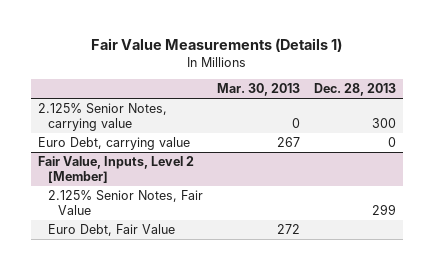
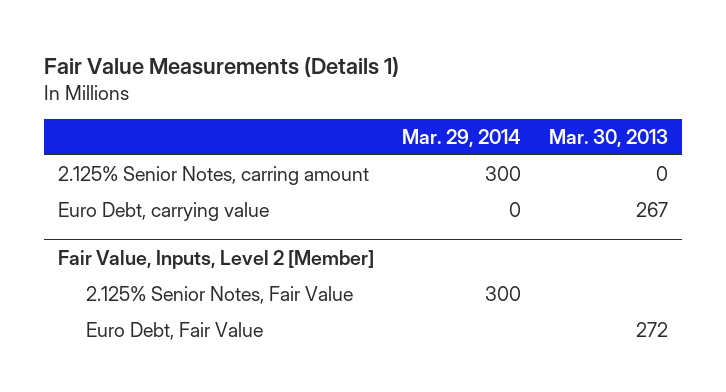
[314,83,397,97] Dec. 28, 2013 -> none
none -> [401,129,521,148] Mar. 29, 2014
[37,103,167,131] 2.125% Senior Notes, carrying value -> [57,165,369,185] 2.125% Senior Notes, carring amount

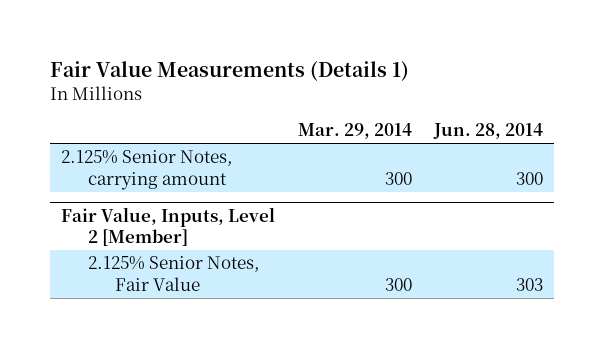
[549,129,669,148] Mar. 30, 2013 -> none
none -> [433,123,544,140] Jun. 28, 2014
[57,201,269,221] Euro Debt, carrying value -> none
[57,165,369,185] 2.125% Senior Notes, carring amount -> [61,150,234,190] 2.125% Senior Notes, carrying amount
[85,321,263,340] Euro Debt, Fair Value -> none

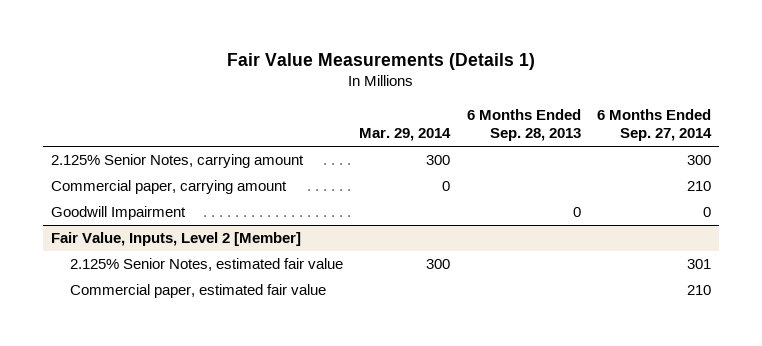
[433,123,544,140] Jun. 28, 2014 -> none
none -> [466,108,581,142] 6 Months Ended Sep. 28, 2013
none -> [597,108,713,142] 6 Months Ended Sep. 27, 2014
none -> [50,180,287,195] Commercial paper, carrying amount
none -> [50,206,186,221] Goodwill Impairment
[87,256,260,291] 2.125% Senior Notes, Fair Value -> [69,258,343,272] 2.125% Senior Notes, estimated fair value
none -> [69,284,326,299] Commercial paper, estimated fair value

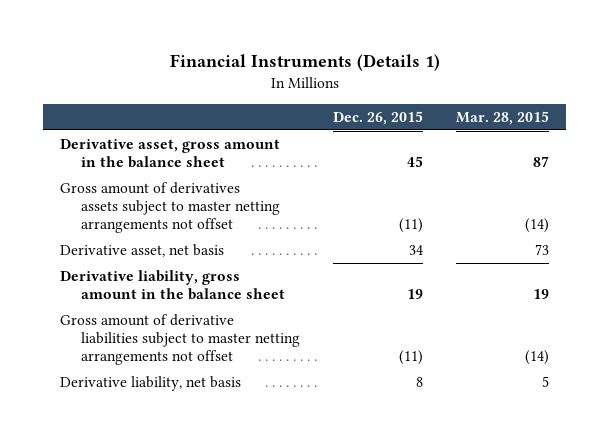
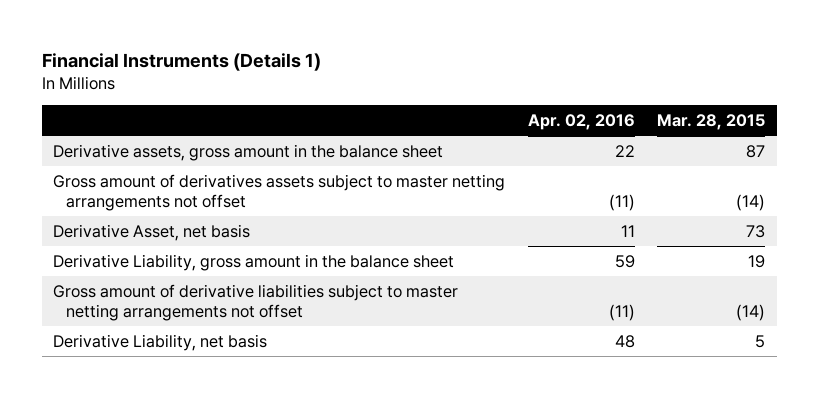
[333,110,424,125] Dec. 26, 2015 -> none
none -> [527,114,635,131] Apr. 02, 2016
[59,138,280,169] Derivative asset, gross amount in the balance sheet -> [53,143,444,161] Derivative assets, gross amount in the balance sheet
[59,243,224,257] Derivative asset, net basis -> [53,223,251,241] Derivative Asset, net basis
[59,269,286,301] Derivative liability, gross amount in the balance sheet -> [53,253,455,271] Derivative Liability, gross amount in the balance sheet
[59,375,241,391] Derivative liability, net basis -> [53,333,268,351] Derivative Liability, net basis

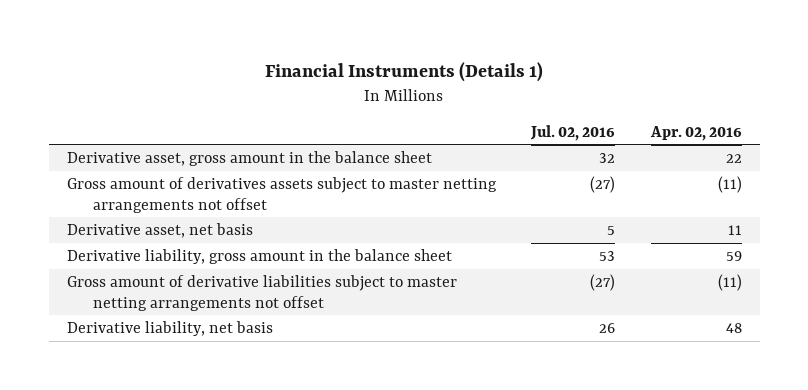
[657,114,766,131] Mar. 28, 2015 -> none
none -> [530,124,616,141] Jul. 02, 2016
[53,143,444,161] Derivative assets, gross amount in the balance sheet -> [66,150,432,166] Derivative asset, gross amount in the balance sheet
[53,223,251,241] Derivative Asset, net basis -> [66,222,253,238] Derivative asset, net basis
[53,253,455,271] Derivative Liability, gross amount in the balance sheet -> [66,248,452,264] Derivative liability, gross amount in the balance sheet
[53,333,268,351] Derivative Liability, net basis -> [66,320,273,336] Derivative liability, net basis

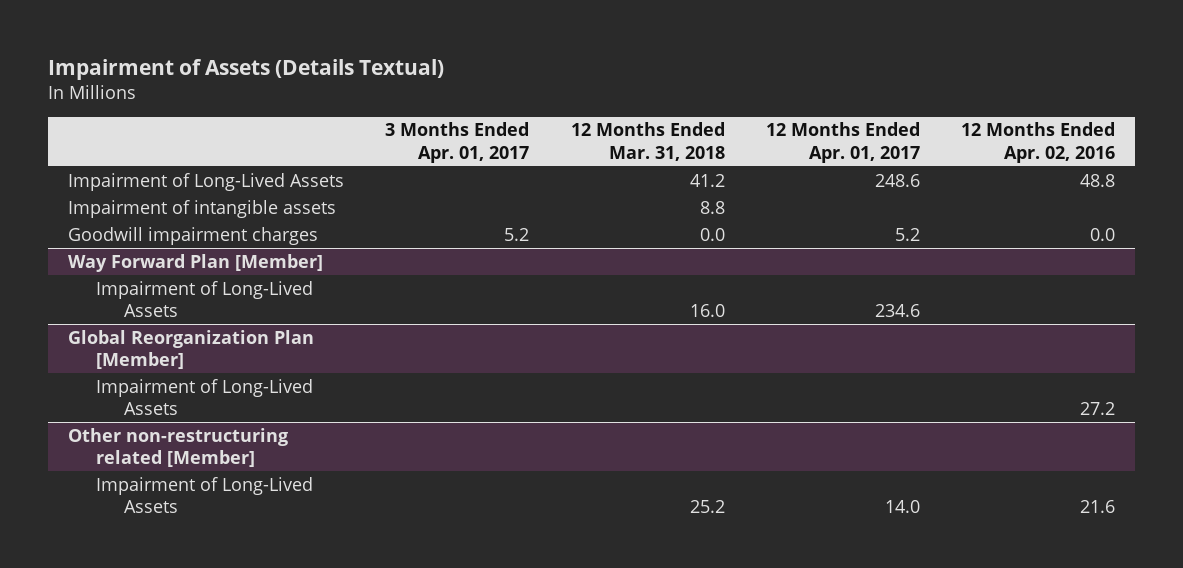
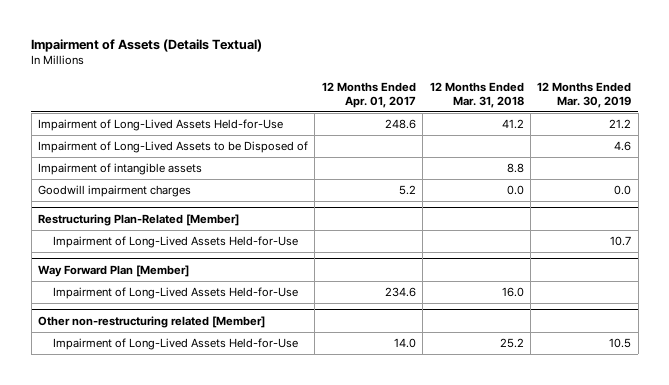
[385,122,530,163] 3 Months Ended Apr. 01, 2017 -> none
[960,122,1115,163] 12 Months Ended Apr. 02, 2016 -> none
none -> [537,82,632,108] 12 Months Ended Mar. 30, 2019
[68,172,345,191] Impairment of Long-Lived Assets -> [37,119,283,132] Impairment of Long-Lived Assets Held-for-Use
none -> [37,141,308,154] Impairment of Long-Lived Assets to be Disposed of
none -> [37,214,239,227] Restructuring Plan-Related [Member]
none -> [53,236,299,249] Impairment of Long-Lived Assets Held-for-Use
[68,329,315,370] Global Reorganization Plan [Member] -> none
[96,378,314,416] Impairment of Long-Lived Assets -> none
[96,280,314,318] Impairment of Long-Lived Assets -> [53,287,299,300] Impairment of Long-Lived Assets Held-for-Use
[96,476,314,514] Impairment of Long-Lived Assets -> [53,338,299,351] Impairment of Long-Lived Assets Held-for-Use

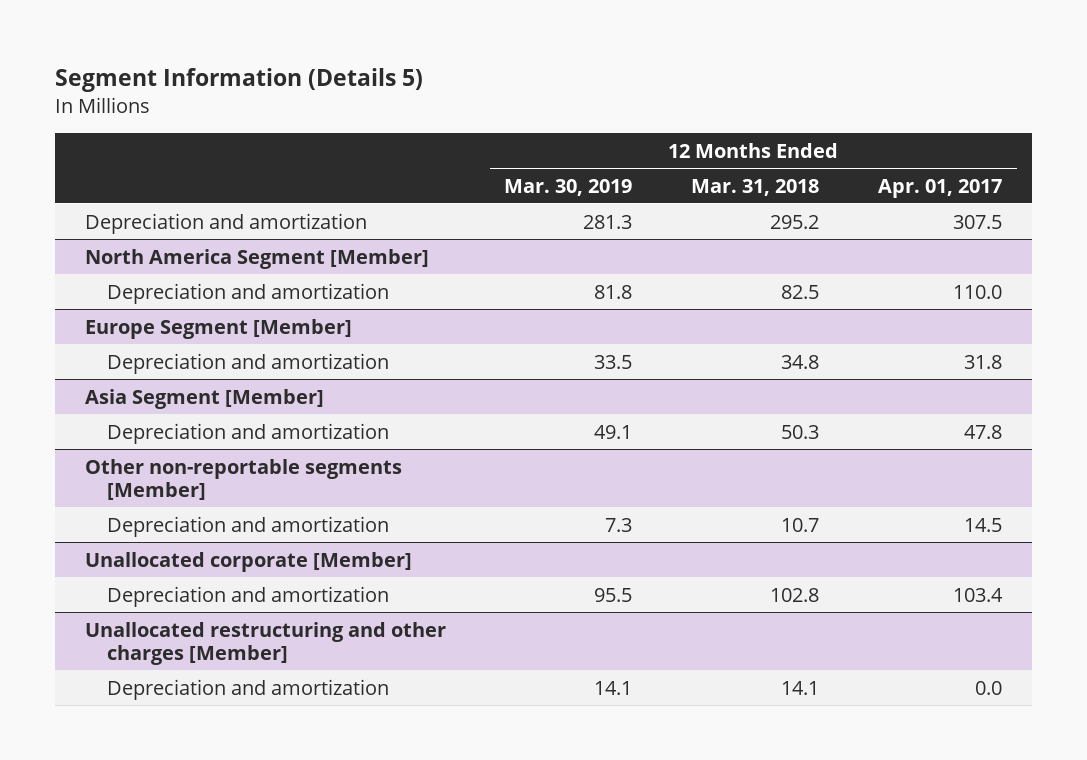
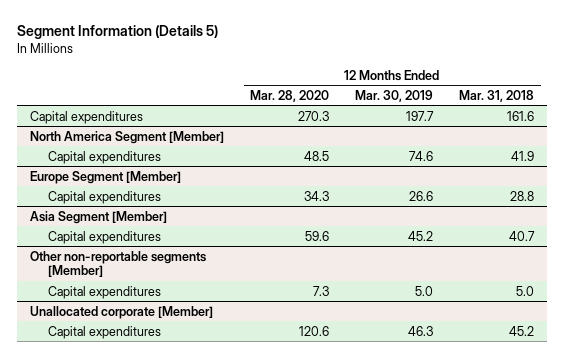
[878,178,1003,198] Apr. 01, 2017 -> none
none -> [250,89,330,102] Mar. 28, 2020
[84,212,367,234] Depreciation and amortization -> none
none -> [30,110,144,124] Capital expenditures
[106,282,389,304] Depreciation and amortization -> none
none -> [47,150,161,164] Capital expenditures
[106,352,389,374] Depreciation and amortization -> none
none -> [47,190,161,204] Capital expenditures
[106,422,389,444] Depreciation and amortization -> none
none -> [47,230,161,244] Capital expenditures
[106,515,389,537] Depreciation and amortization -> none
none -> [47,285,161,299] Capital expenditures
[106,585,389,607] Depreciation and amortization -> none
[84,621,446,666] Unallocated restructuring and other charges [Member] -> none
[106,678,389,700] Depreciation and amortization -> none
none -> [47,325,161,339] Capital expenditures

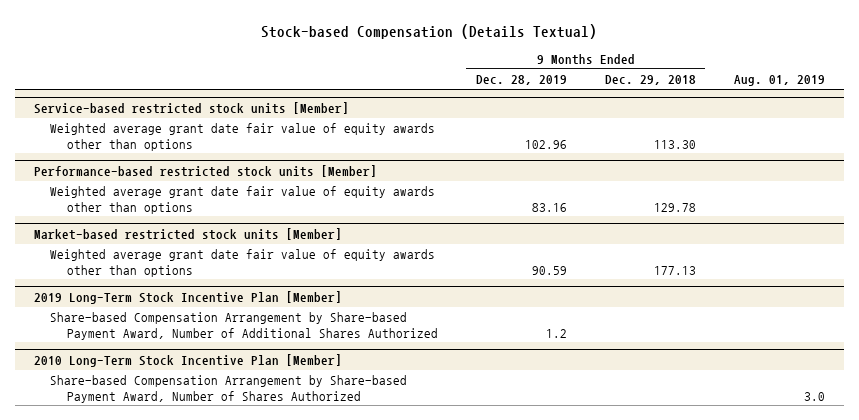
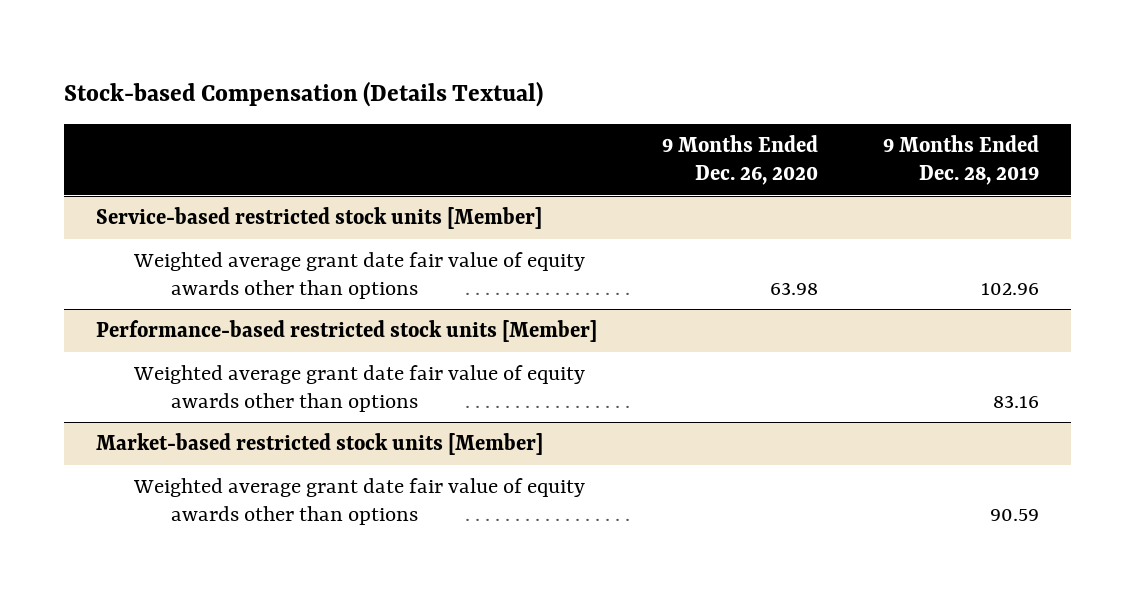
[604,75,696,86] Dec. 29, 2018 -> none
[733,75,825,87] Aug. 01, 2019 -> none
none -> [661,135,818,186] 9 Months Ended Dec. 26, 2020
[34,290,343,304] 2019 Long-Term Stock Incentive Plan [Member] -> none
[50,312,438,340] Share-based Compensation Arrangement by Share-based Payment Award, Number of Additional Shares Authorized -> none
[34,353,343,367] 2010 Long-Term Stock Incentive Plan [Member] -> none
[50,375,408,403] Share-based Compensation Arrangement by Share-based Payment Award, Number of Shares Authorized -> none

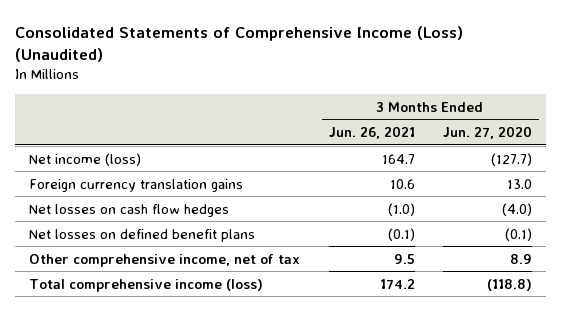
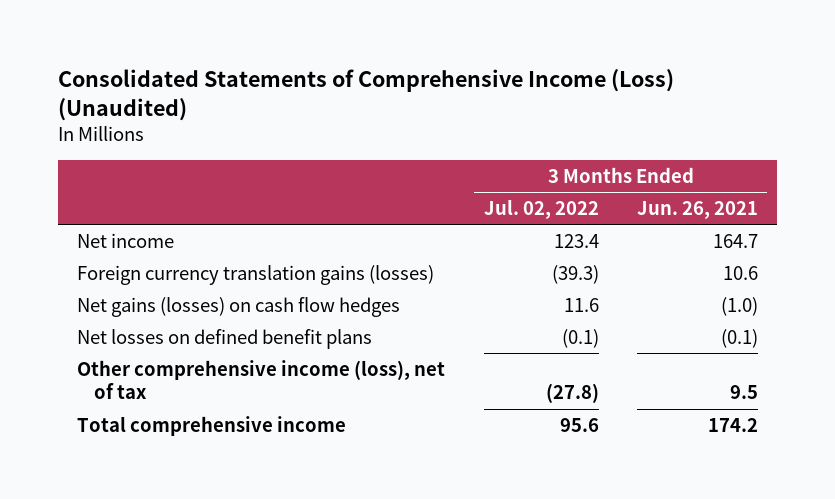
[443,125,533,139] Jun. 27, 2020 -> none
none -> [483,198,599,219] Jul. 02, 2022
[29,152,142,166] Net income (loss) -> [77,232,175,248] Net income
[29,178,244,192] Foreign currency translation gains -> [77,264,435,285] Foreign currency translation gains (losses)
[29,203,230,217] Net losses on cash flow hedges -> [77,296,401,317] Net gains (losses) on cash flow hedges
[29,253,301,267] Other comprehensive income, net of tax -> [77,359,446,400] Other comprehensive income (loss), net of tax
[29,278,264,292] Total comprehensive income (loss) -> [77,415,347,436] Total comprehensive income

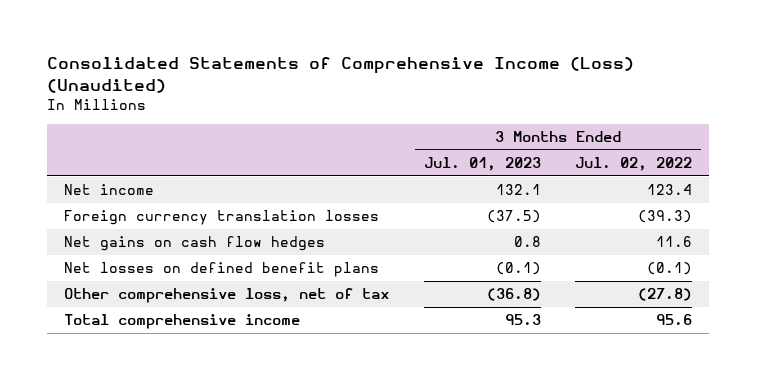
[636,200,758,219] Jun. 26, 2021 -> none
none -> [423,157,541,172] Jul. 01, 2023
[77,264,435,285] Foreign currency translation gains (losses) -> [64,210,380,226] Foreign currency translation losses
[77,296,401,317] Net gains (losses) on cash flow hedges -> [64,236,326,252] Net gains on cash flow hedges
[77,359,446,400] Other comprehensive income (loss), net of tax -> [64,288,390,304] Other comprehensive loss, net of tax

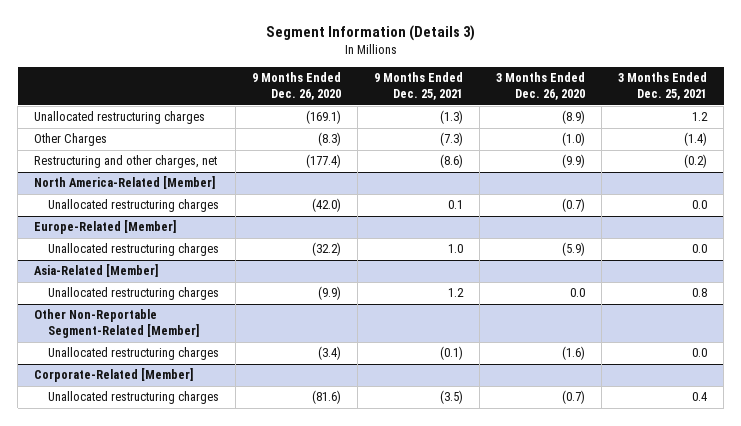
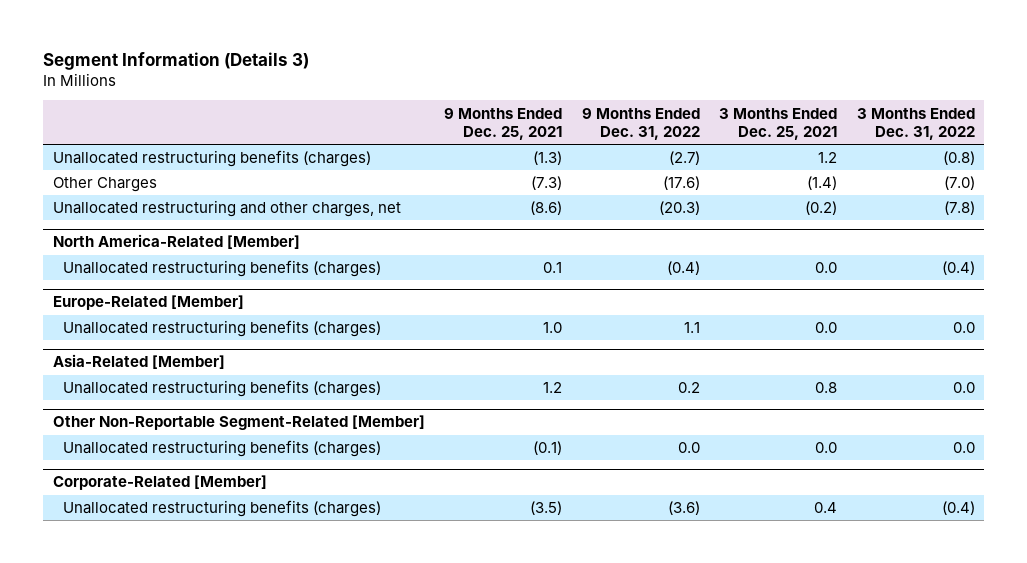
[252,72,342,101] 9 Months Ended Dec. 26, 2020 -> none
[496,72,586,101] 3 Months Ended Dec. 26, 2020 -> none
none -> [581,107,700,141] 9 Months Ended Dec. 31, 2022
none -> [856,107,975,141] 3 Months Ended Dec. 31, 2022
[34,111,206,125] Unallocated restructuring charges -> [52,150,371,168] Unallocated restructuring benefits (charges)
[34,155,218,169] Restructuring and other charges, net -> [52,200,401,218] Unallocated restructuring and other charges, net
[48,199,220,213] Unallocated restructuring charges -> [63,260,382,278] Unallocated restructuring benefits (charges)
[48,243,220,257] Unallocated restructuring charges -> [63,320,382,338] Unallocated restructuring benefits (charges)
[48,287,220,301] Unallocated restructuring charges -> [63,380,382,398] Unallocated restructuring benefits (charges)
[48,347,220,361] Unallocated restructuring charges -> [63,440,382,458] Unallocated restructuring benefits (charges)
[48,391,220,405] Unallocated restructuring charges -> [63,500,382,518] Unallocated restructuring benefits (charges)

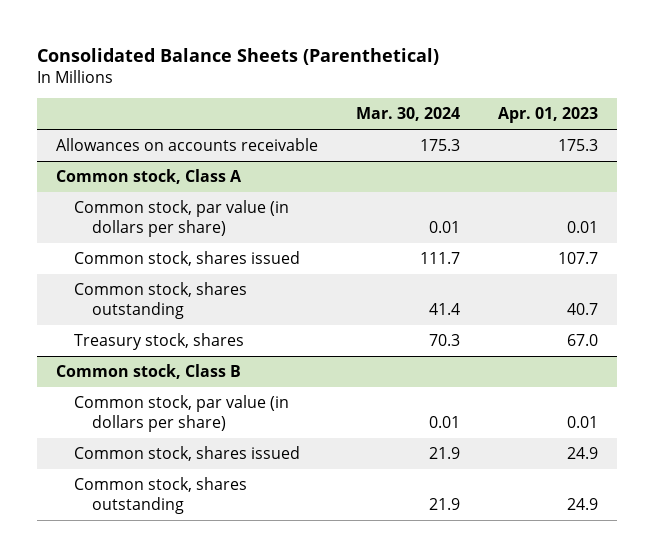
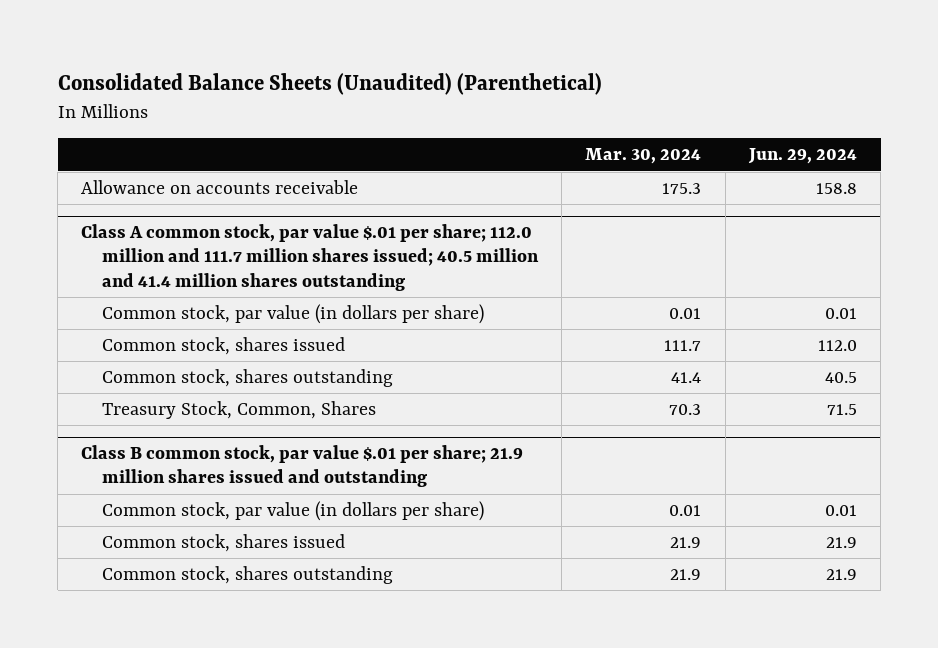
[37,47,440,65] Consolidated Balance Sheets (Parenthetical) -> [57,72,602,95] Consolidated Balance Sheets (Unaudited) (Parenthetical)
[497,107,598,124] Apr. 01, 2023 -> none
none -> [747,148,857,165] Jun. 29, 2024
[56,138,319,152] Allowances on accounts receivable -> [81,180,359,195] Allowance on accounts receivable
[56,169,243,185] Common stock, Class A -> [81,224,539,291] Class A common stock, par value $.01 per share; 112.0 million and 111.7 million shares issued; 40.5 million and 41.4 million shares outstanding
[74,333,245,351] Treasury stock, shares -> [101,401,376,420] Treasury Stock, Common, Shares
[56,364,242,380] Common stock, Class B -> [81,445,524,488] Class B common stock, par value $.01 per share; 21.9 million shares issued and outstanding

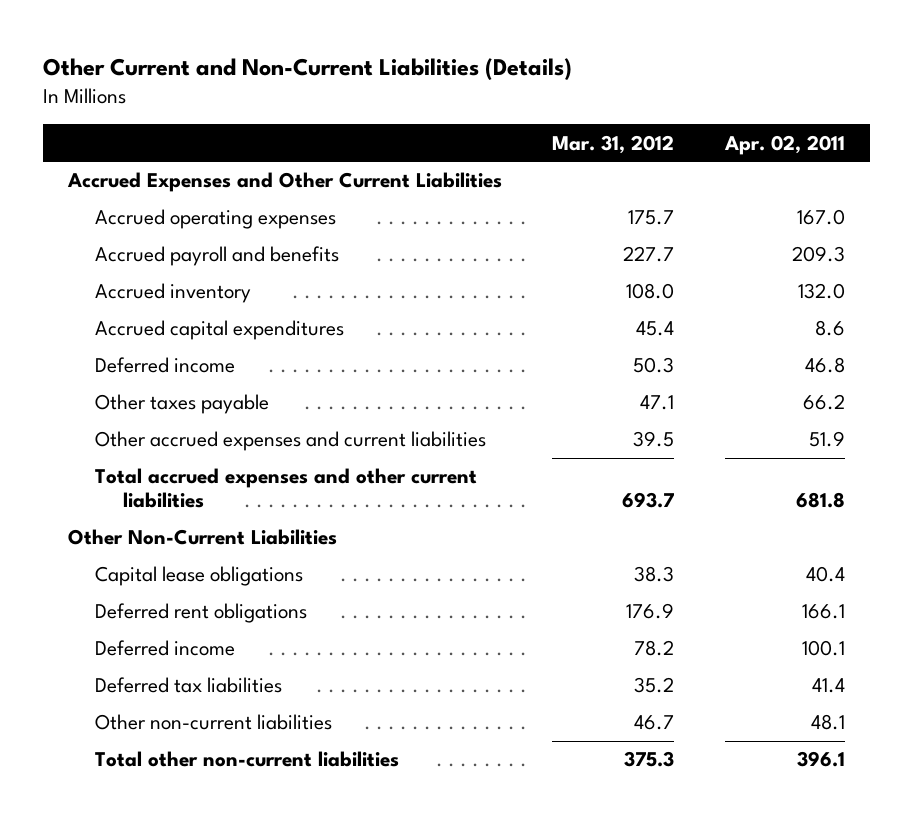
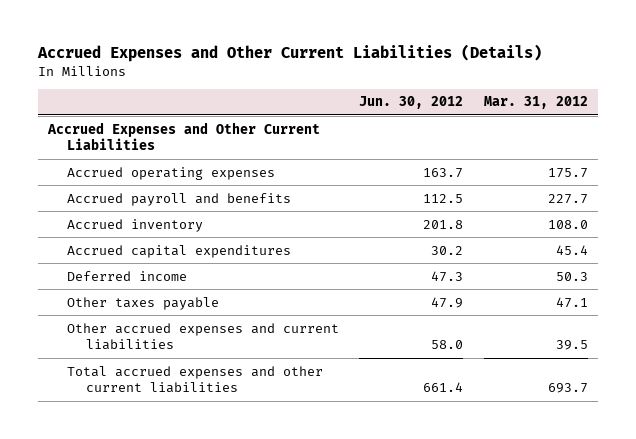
[43,58,573,81] Other Current and Non-Current Liabilities (Details) -> [37,44,543,63] Accrued Expenses and Other Current Liabilities (Details)
[723,134,845,155] Apr. 02, 2011 -> none
none -> [359,96,464,110] Jun. 30, 2012
[68,529,338,546] Other Non-Current Liabilities -> none
[95,566,304,587] Capital lease obligations -> none
[95,603,308,624] Deferred rent obligations -> none
[95,640,236,657] Deferred income -> none
[95,677,283,694] Deferred tax liabilities -> none
[95,714,333,731] Other non-current liabilities -> none
[95,751,400,768] Total other non-current liabilities -> none

